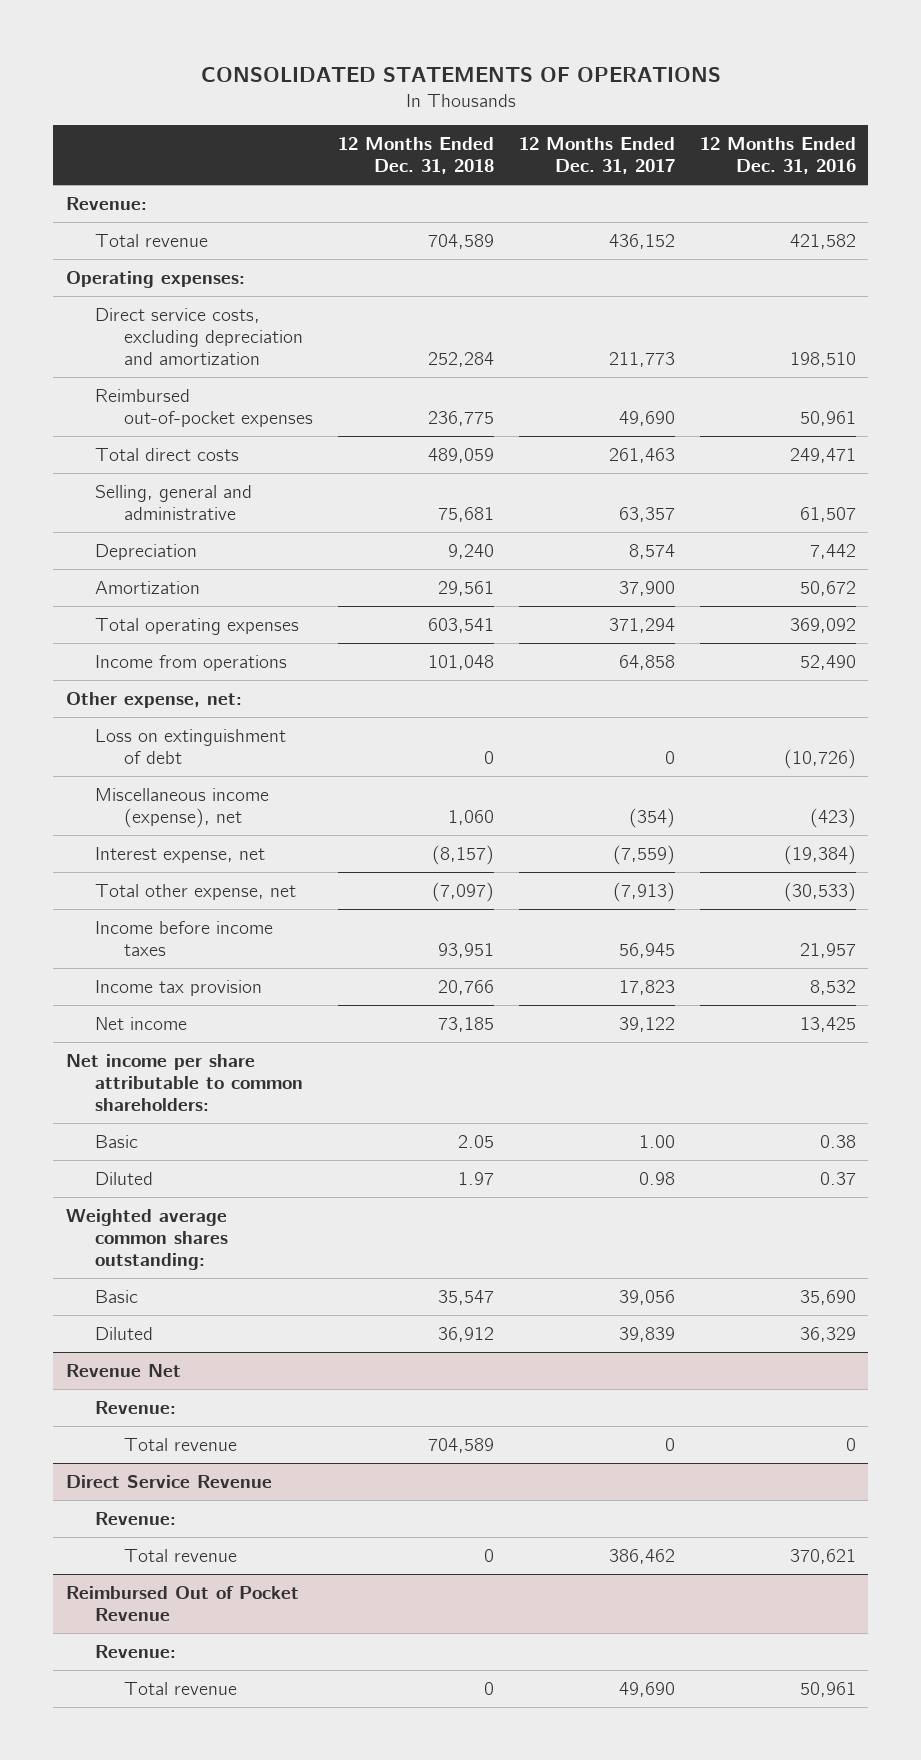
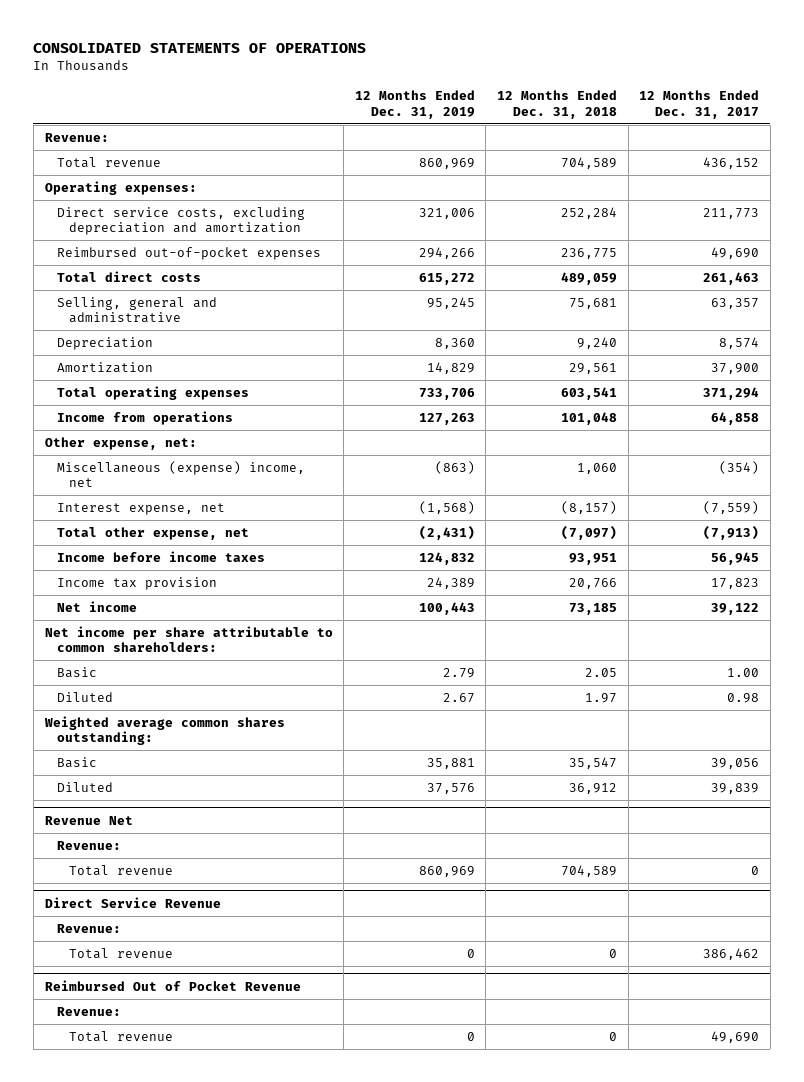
[699,137,856,175] 12 Months Ended Dec. 31, 2016 -> none
none -> [354,90,475,119] 12 Months Ended Dec. 31, 2019
[94,728,286,764] Loss on extinguishment of debt -> none
[94,787,269,828] Miscellaneous income (expense), net -> [56,460,305,488] Miscellaneous (expense) income, net

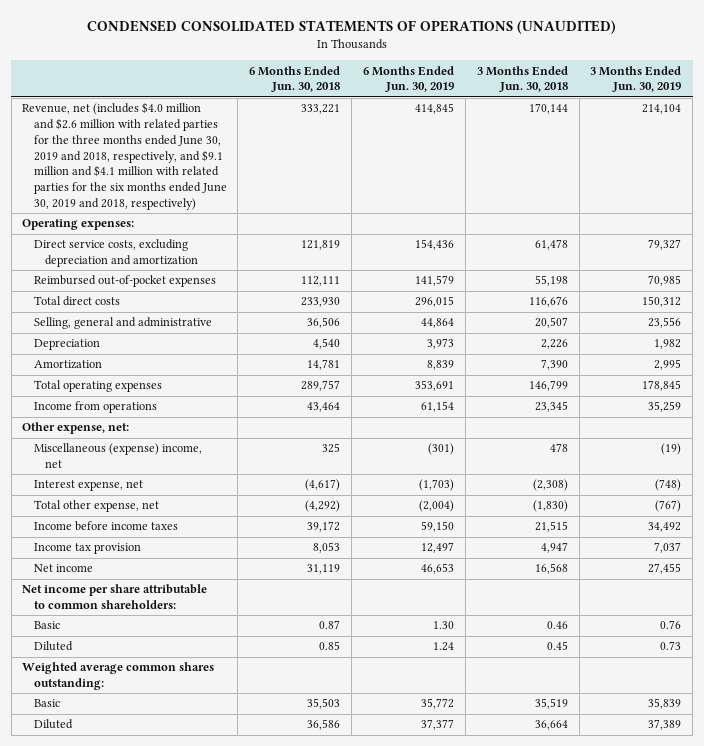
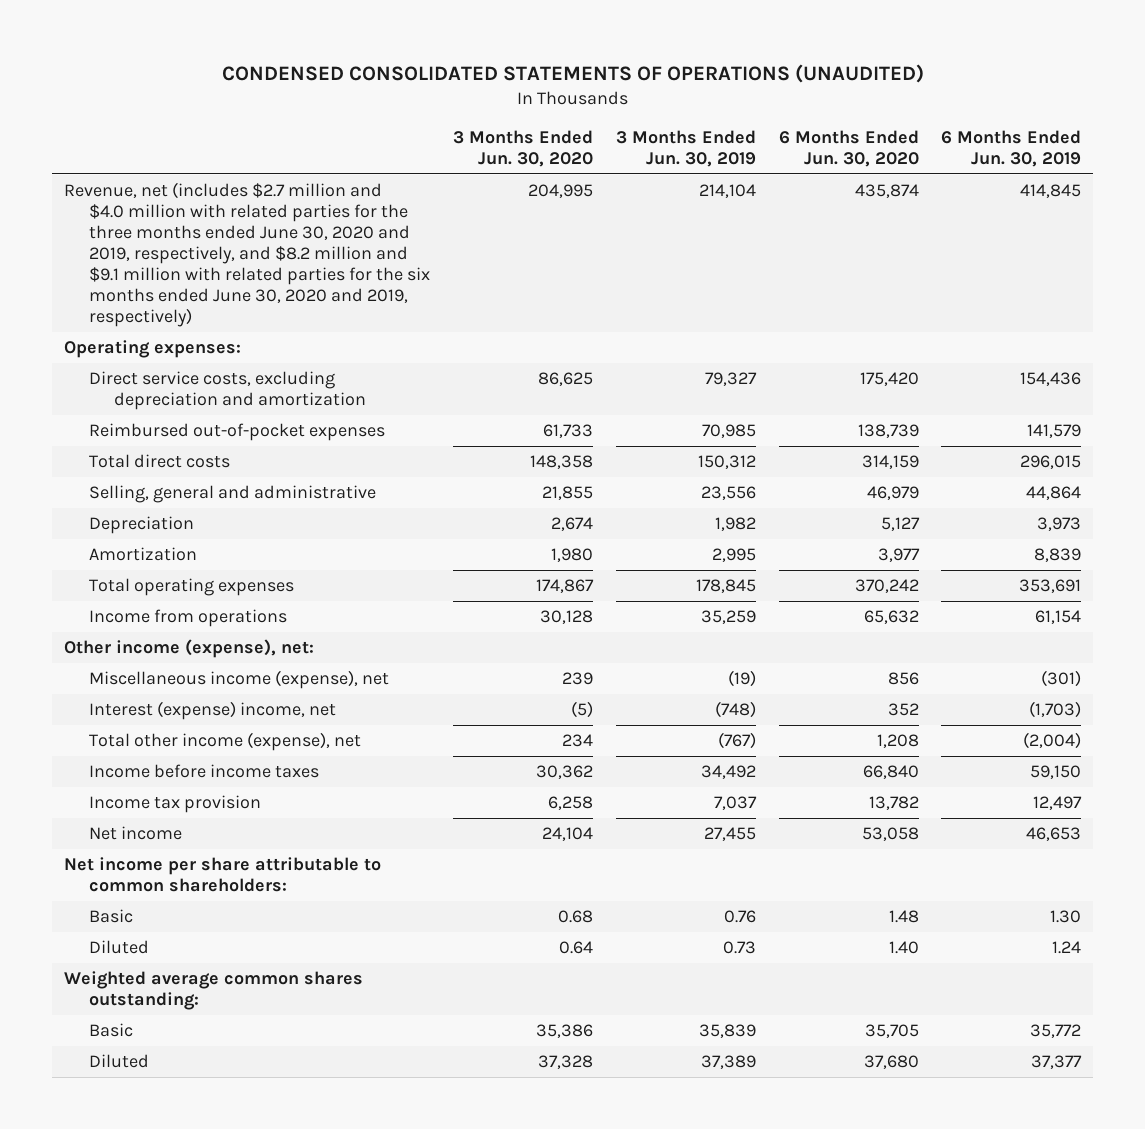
[249,65,341,93] 6 Months Ended Jun. 30, 2018 -> none
[476,65,568,93] 3 Months Ended Jun. 30, 2018 -> none
none -> [452,129,593,167] 3 Months Ended Jun. 30, 2020
none -> [778,129,919,167] 6 Months Ended Jun. 30, 2020
[22,102,227,210] Revenue, net (includes $4.0 million and $2.6 million with related parties for the three months ended June 30, 2019 and 2018, respectively, and $9.1 million and $4.1 million with related parties for the six months ended June 30, 2019 and 2018, respectively) -> [63,182,430,328] Revenue, net (includes $2.7 million and $4.0 million with related parties for the three months ended June 30, 2020 and 2019, respectively, and $8.2 million and $9.1 million with related parties for the six months ended June 30, 2020 and 2019, respectively)
[22,422,130,435] Other expense, net: -> [63,639,314,659] Other income (expense), net:
[33,443,202,469] Miscellaneous (expense) income, net -> [88,670,389,690] Miscellaneous income (expense), net
[33,480,143,492] Interest expense, net -> [88,701,336,721] Interest (expense) income, net
[33,500,159,513] Total other expense, net -> [88,732,361,752] Total other income (expense), net

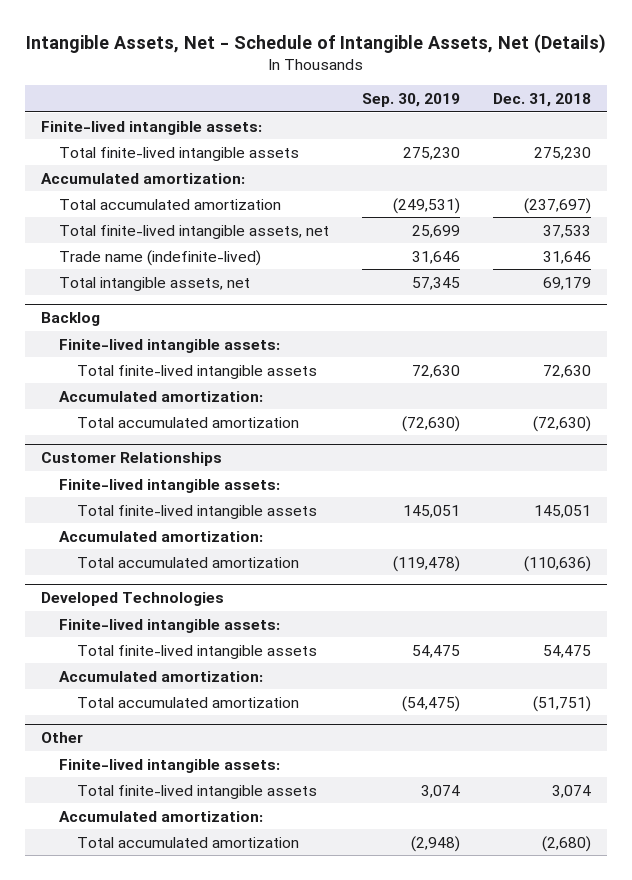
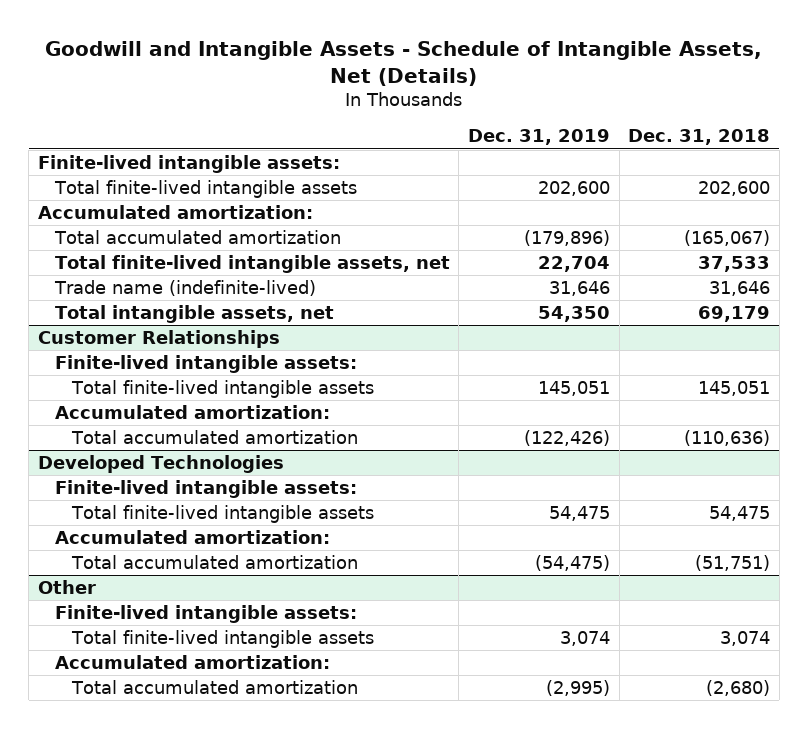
[26,34,607,54] Intangible Assets, Net - Schedule of Intangible Assets, Net (Details) -> [44,40,762,86] Goodwill and Intangible Assets - Schedule of Intangible Assets, Net (Details)
[361,93,460,108] Sep. 30, 2019 -> none
none -> [468,129,611,146] Dec. 31, 2019
[533,146,591,160] 275,230 -> [698,180,771,196] 202,600
[523,197,591,214] (237,697) -> [684,229,771,246] (165,067)
[41,312,101,327] Backlog -> none
[58,338,280,353] Finite-lived intangible assets: -> none
[76,364,317,379] Total finite-lived intangible assets -> none
[58,390,263,402] Accumulated amortization: -> none
[76,416,299,428] Total accumulated amortization -> none

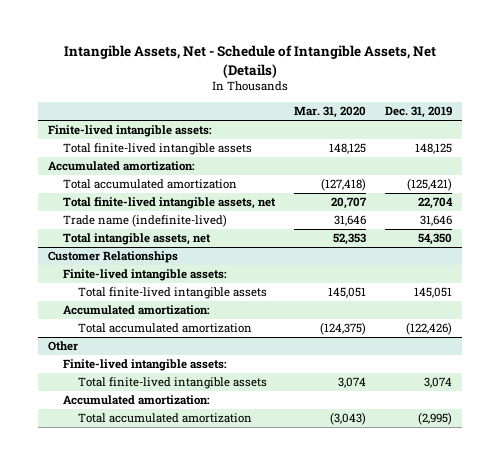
[44,40,762,86] Goodwill and Intangible Assets - Schedule of Intangible Assets, Net (Details) -> [63,45,436,78] Intangible Assets, Net - Schedule of Intangible Assets, Net (Details)
[628,129,771,146] Dec. 31, 2018 -> none
none -> [293,106,366,119] Mar. 31, 2020
[538,180,611,196] 202,600 -> [415,143,453,155] 148,125
[524,229,611,246] (179,896) -> [407,178,453,192] (125,421)
[37,454,284,473] Developed Technologies -> none
[54,479,357,498] Finite-lived intangible assets: -> none
[71,504,375,523] Total finite-lived intangible assets -> none
[54,529,330,544] Accumulated amortization: -> none
[71,554,359,569] Total accumulated amortization -> none

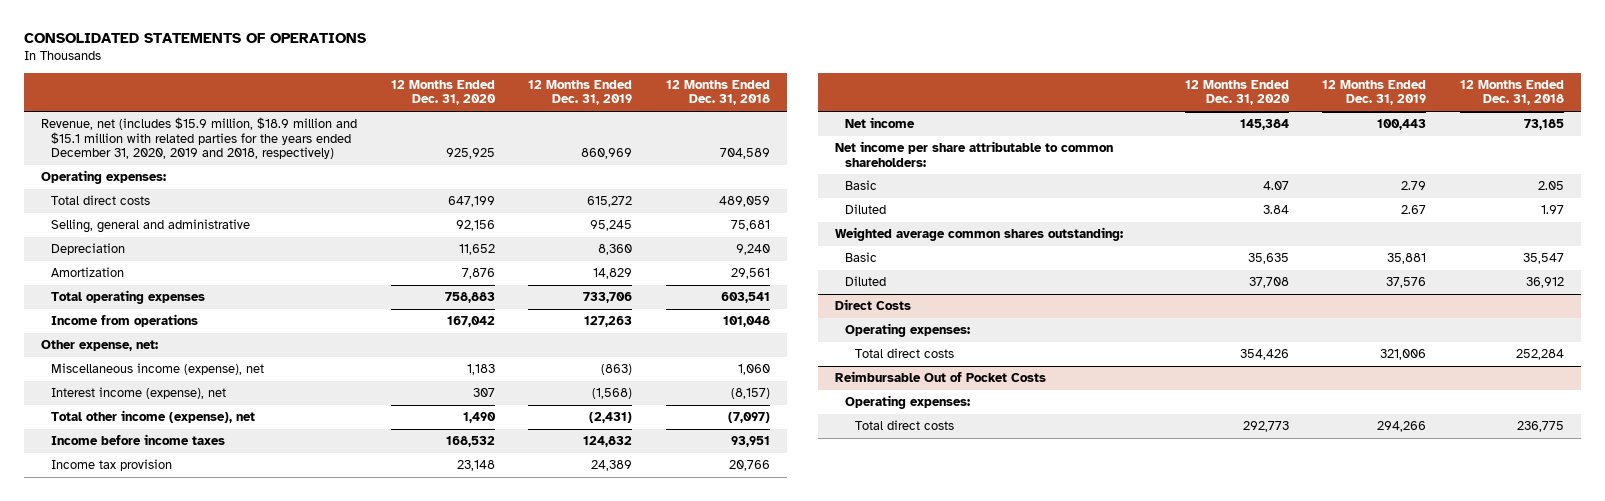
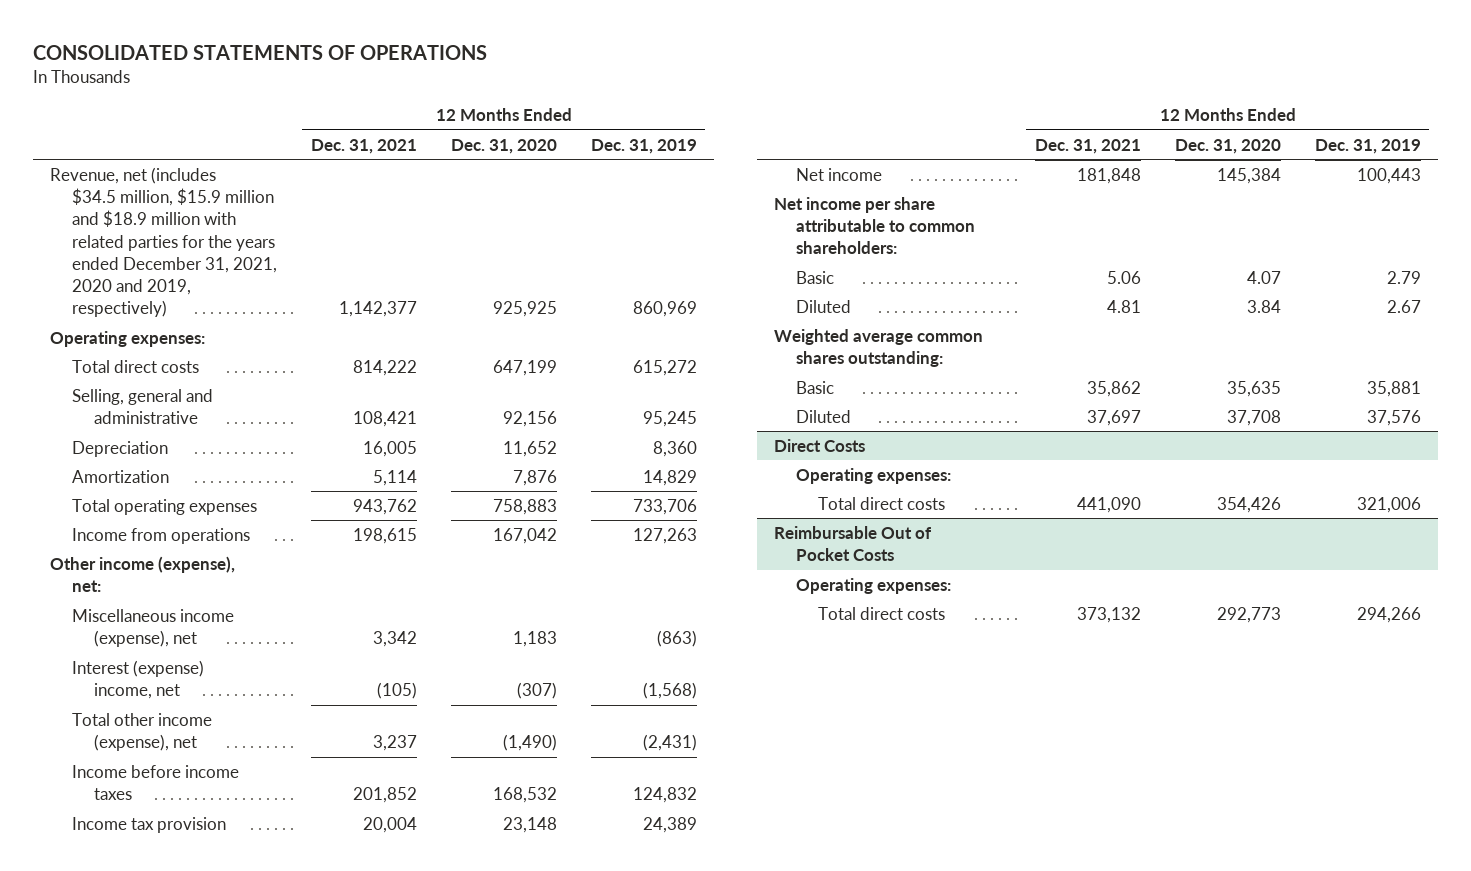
[666,79,771,106] 12 Months Ended Dec. 31, 2018 -> none
none -> [310,138,417,154] Dec. 31, 2021
[40,117,357,160] Revenue, net (includes $15.9 million, $18.9 million and $15.1 million with related parties for the years ended December 31, 2020, 2019 and 2018, respectively) -> [49,166,277,318] Revenue, net (includes $34.5 million, $15.9 million and $18.9 million with related parties for the years ended December 31, 2021, 2020 and 2019, respectively)
[40,340,158,352] Other expense, net: -> [49,555,235,593] Other income (expense), net:
[50,387,226,400] Interest income (expense), net -> [71,659,204,700] Interest (expense) income, net
[472,388,495,398] 307 -> [516,682,557,700] (307)
[462,412,496,424] 1,490 -> [502,734,557,752] (1,490)

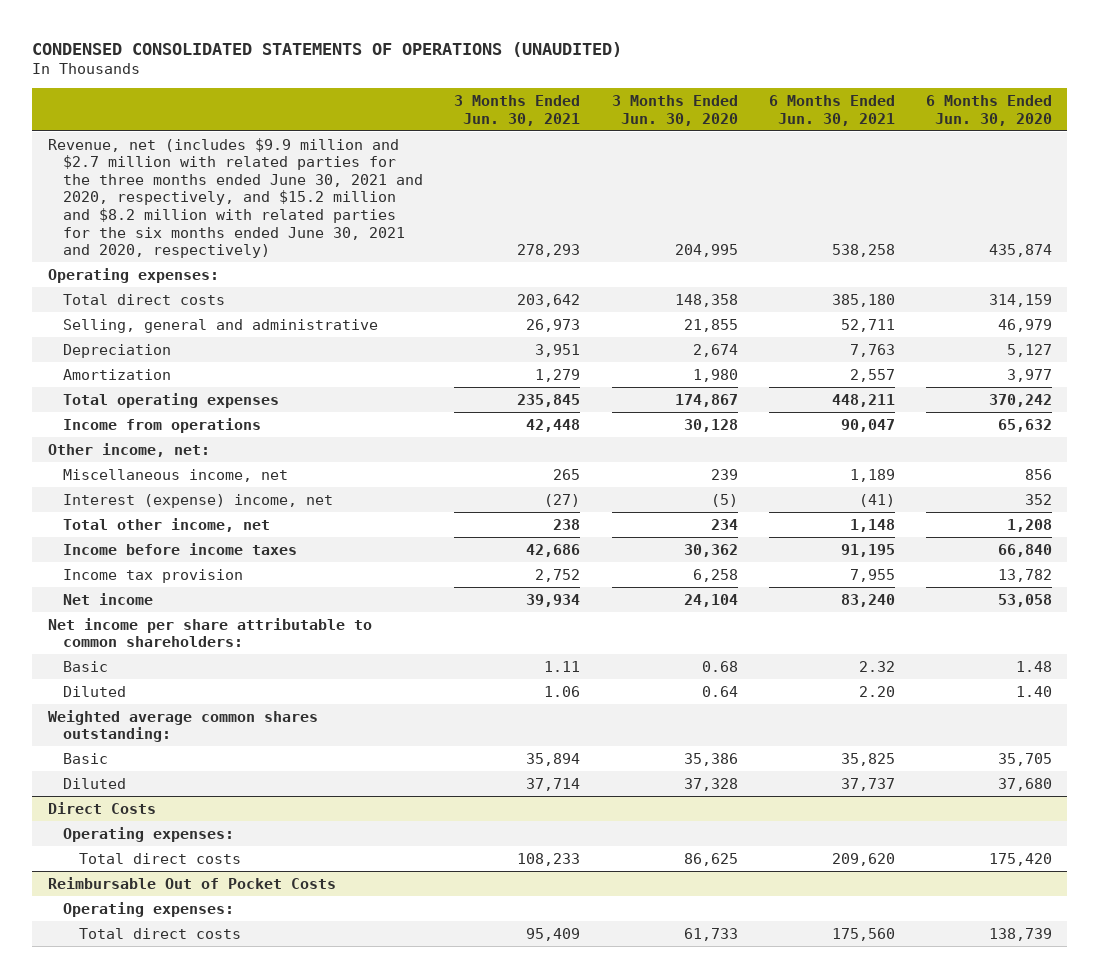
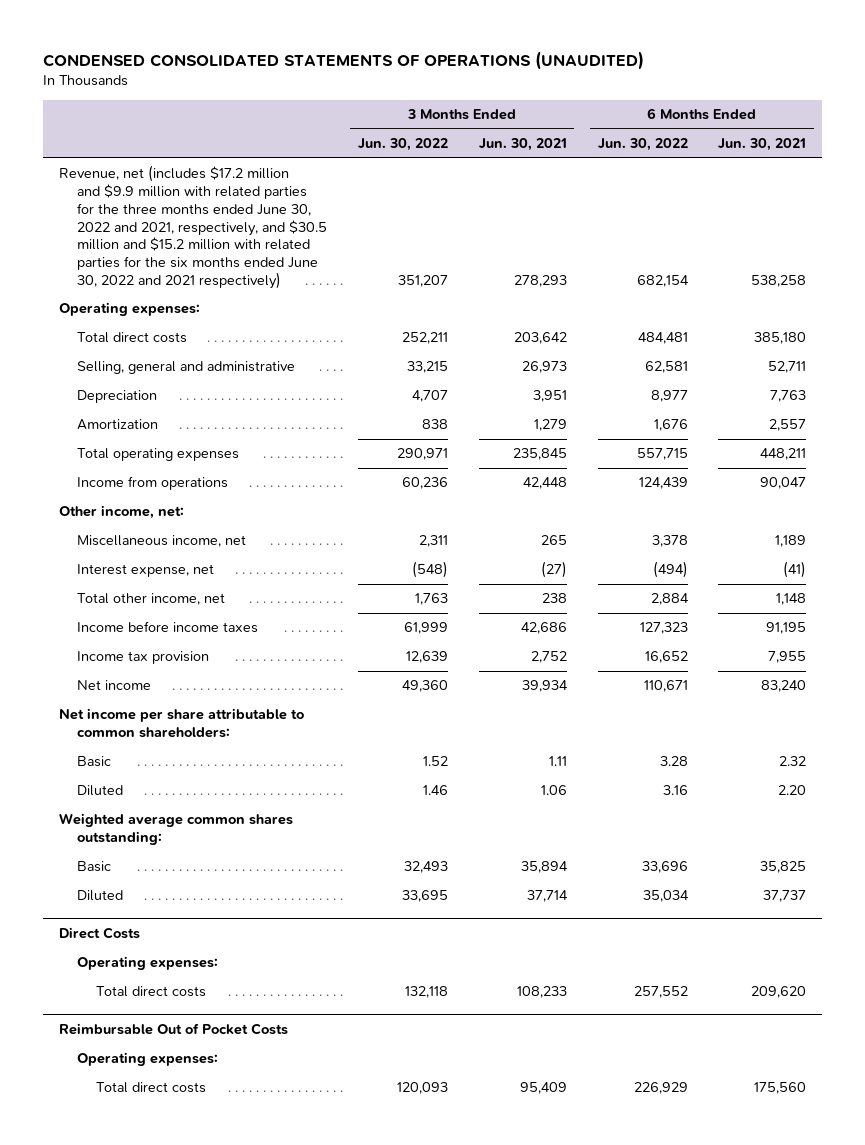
[611,94,738,126] 3 Months Ended Jun. 30, 2020 -> none
[925,94,1052,126] 6 Months Ended Jun. 30, 2020 -> none
none -> [358,138,449,152] Jun. 30, 2022
none -> [597,138,688,152] Jun. 30, 2022
[47,137,424,259] Revenue, net (includes $9.9 million and $2.7 million with related parties for the three months ended June 30, 2021 and 2020, respectively, and $15.2 million and $8.2 million with related parties for the six months ended June 30, 2021 and 2020, respectively) -> [58,165,328,289] Revenue, net (includes $17.2 million and $9.9 million with related parties for the three months ended June 30, 2022 and 2021, respectively, and $30.5 million and $15.2 million with related parties for the six months ended June 30, 2022 and 2021 respectively)
[63,493,334,508] Interest (expense) income, net -> [77,564,215,578] Interest expense, net

